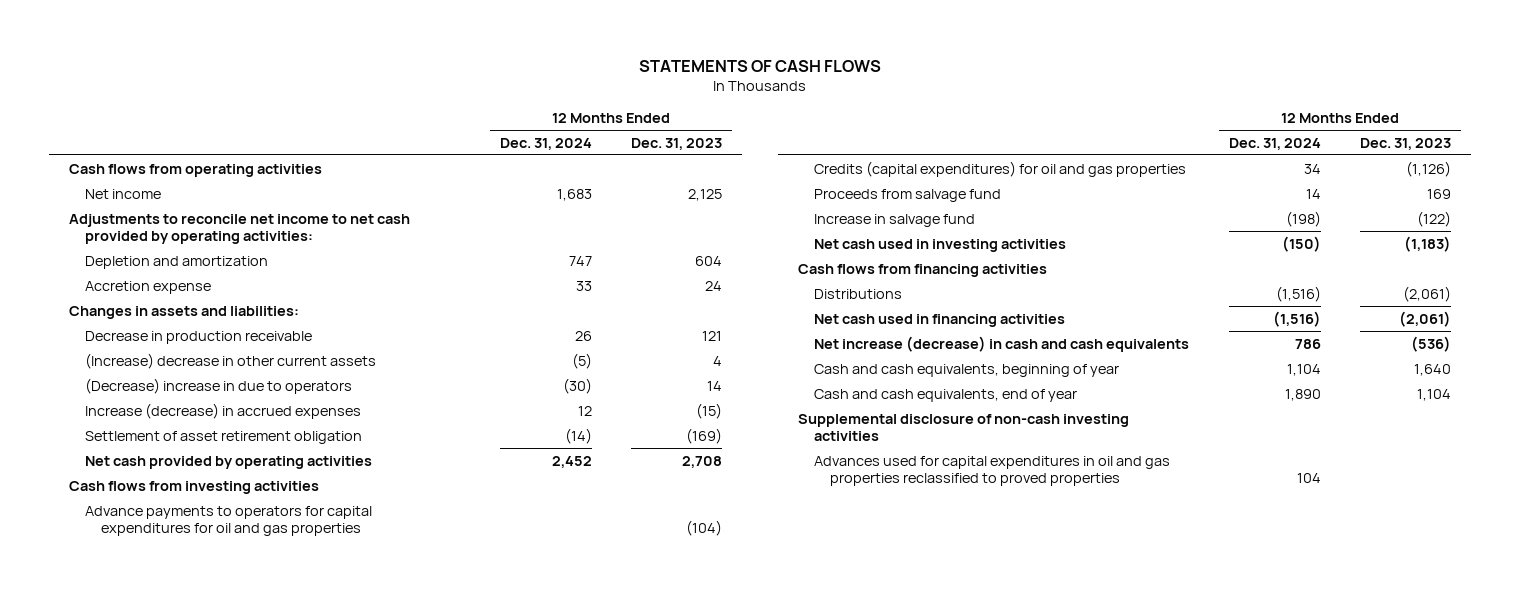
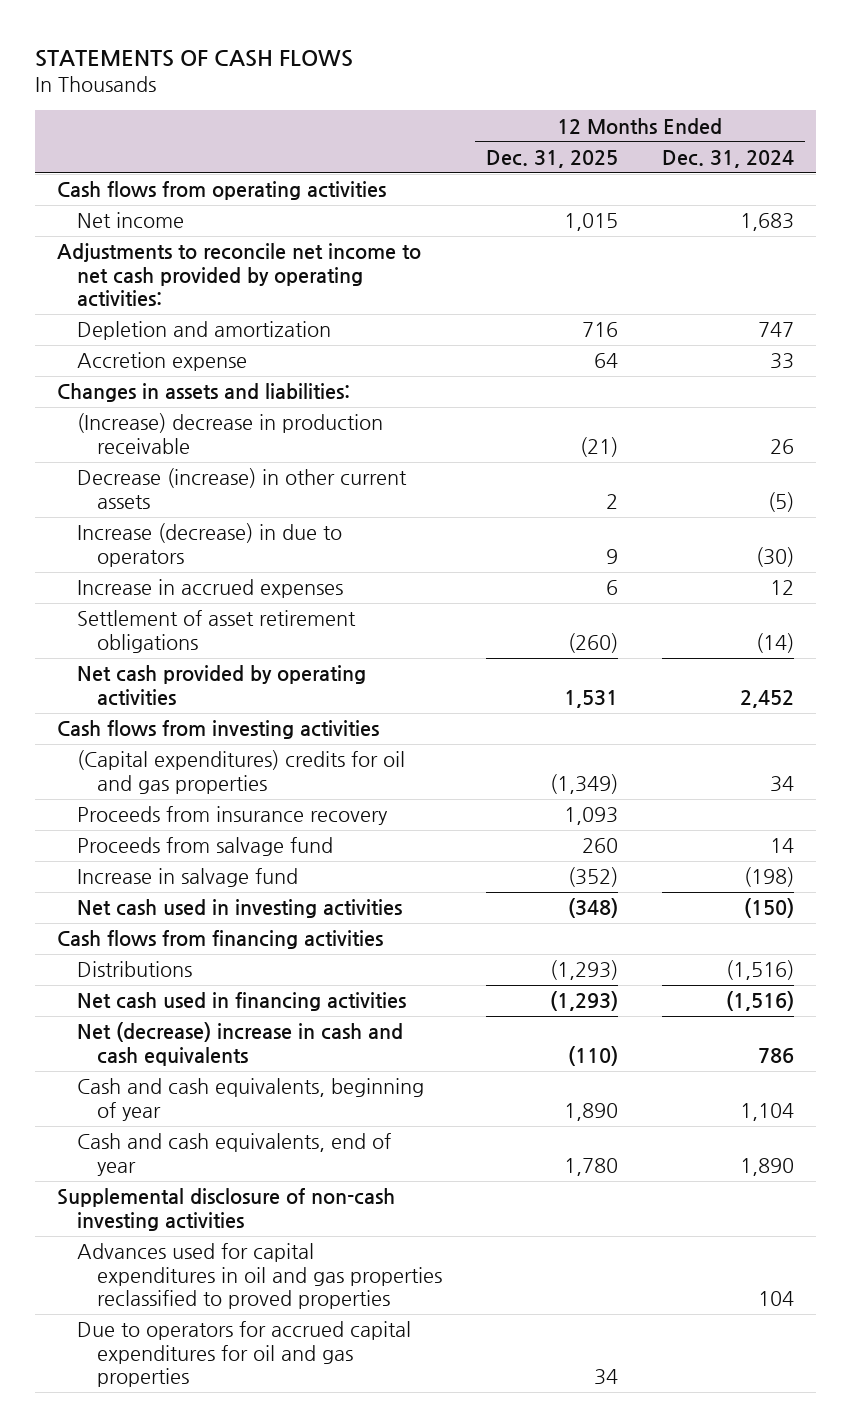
[631,137,723,150] Dec. 31, 2023 -> none
none -> [486,149,619,168] Dec. 31, 2025
[84,330,312,344] Decrease in production receivable -> [77,413,384,454] (Increase) decrease in production receivable
[84,352,376,369] (Increase) decrease in other current assets -> [77,468,408,509] Decrease (increase) in other current assets
[84,377,352,394] (Decrease) increase in due to operators -> [77,523,343,567] Increase (decrease) in due to operators
[84,402,361,419] Increase (decrease) in accrued expenses -> [77,579,344,599] Increase in accrued expenses
[84,430,362,444] Settlement of asset retirement obligation -> [77,610,357,653] Settlement of asset retirement obligations
[84,505,372,537] Advance payments to operators for capital expenditures for oil and gas properties -> none
[813,160,1186,177] Credits (capital expenditures) for oil and gas properties -> [77,750,406,794] (Capital expenditures) credits for oil and gas properties
none -> [77,806,389,826] Proceeds from insurance recovery
[813,335,1189,352] Net increase (decrease) in cash and cash equivalents -> [77,1022,404,1066] Net (decrease) increase in cash and cash equivalents
none -> [77,1321,412,1388] Due to operators for accrued capital expenditures for oil and gas properties

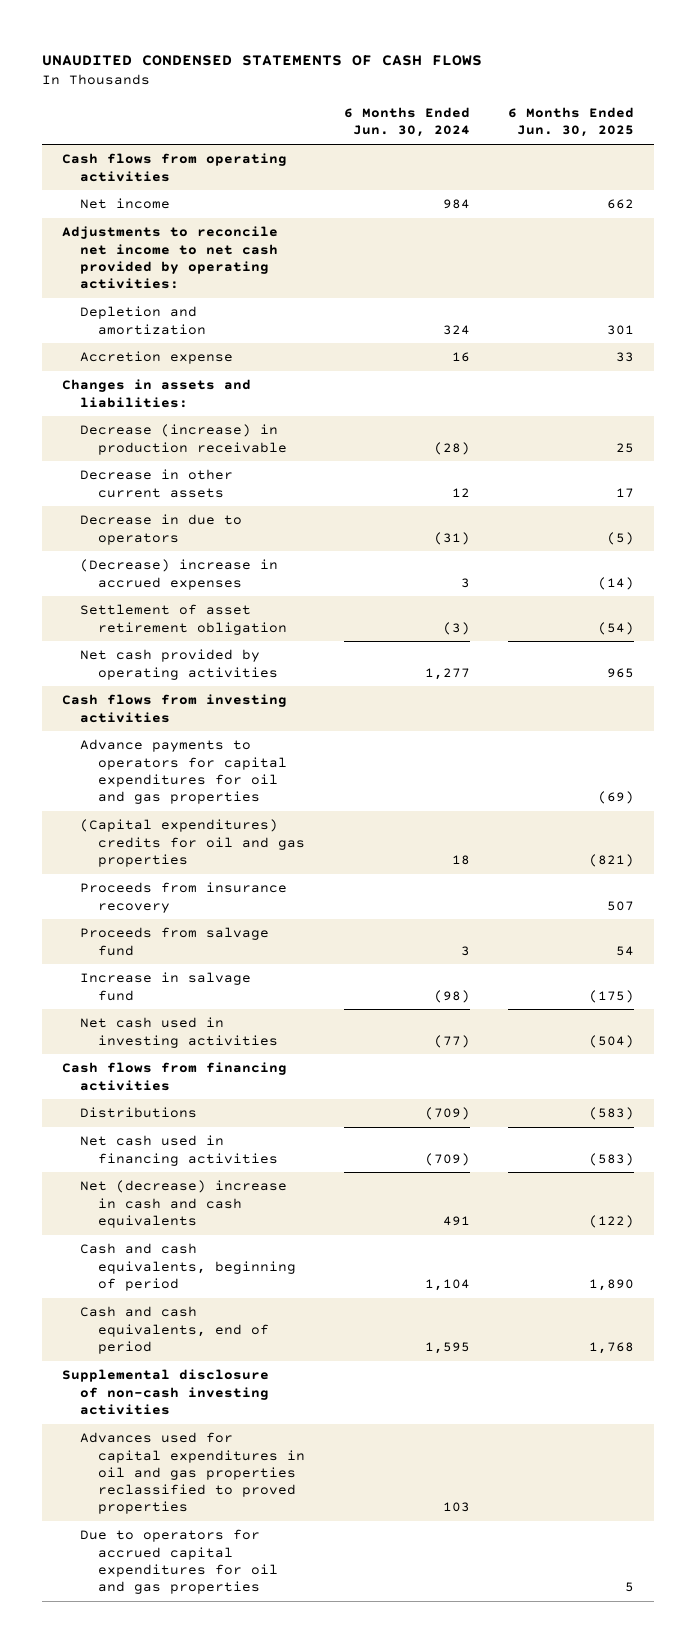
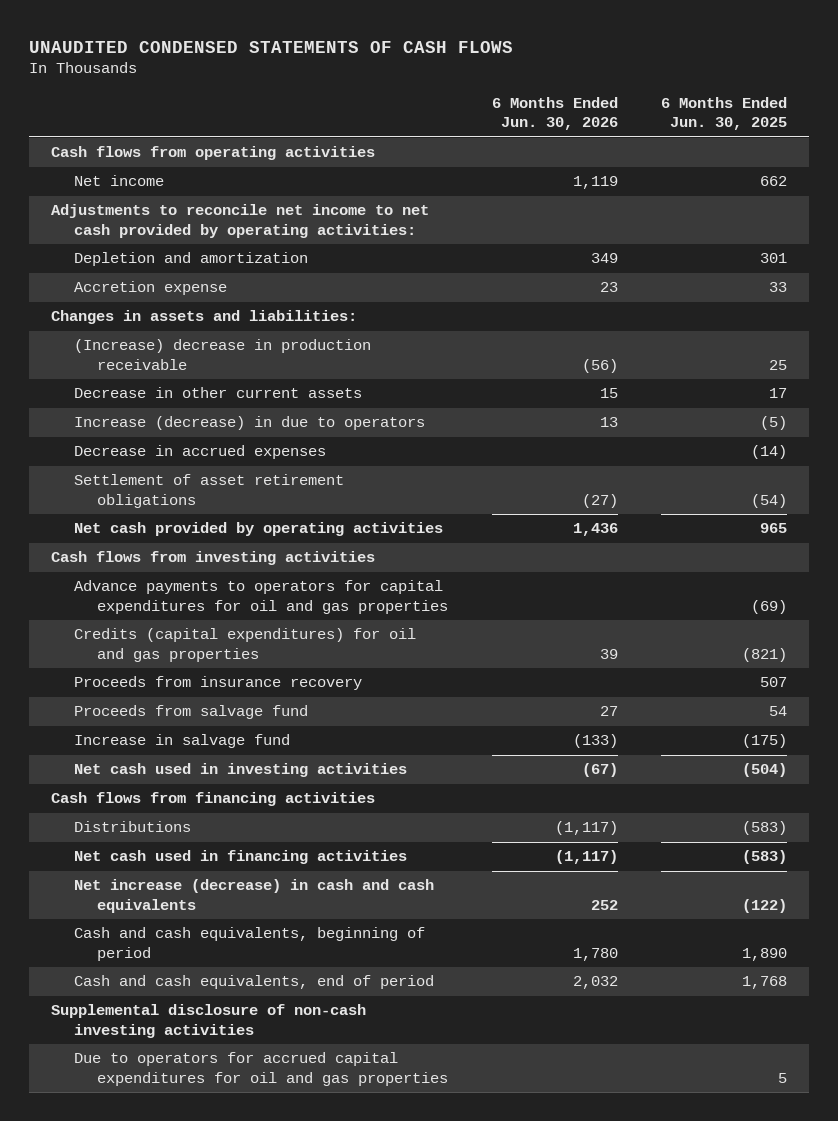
[343,107,470,138] 6 Months Ended Jun. 30, 2024 -> none
none -> [491,96,618,131] 6 Months Ended Jun. 30, 2026
[79,424,287,455] Decrease (increase) in production receivable -> [73,339,371,370] (Increase) decrease in production receivable
[79,514,242,545] Decrease in due to operators -> [73,416,425,431] Increase (decrease) in due to operators
[79,559,278,590] (Decrease) increase in accrued expenses -> [73,445,326,460] Decrease in accrued expenses
[79,604,287,635] Settlement of asset retirement obligation -> [73,474,344,508] Settlement of asset retirement obligations
[79,819,305,867] (Capital expenditures) credits for oil and gas properties -> [73,628,416,662] Credits (capital expenditures) for oil and gas properties
[79,1180,287,1228] Net (decrease) increase in cash and cash equivalents -> [73,879,434,913] Net increase (decrease) in cash and cash equivalents
[79,1432,305,1514] Advances used for capital expenditures in oil and gas properties reclassified to proved properties -> none

